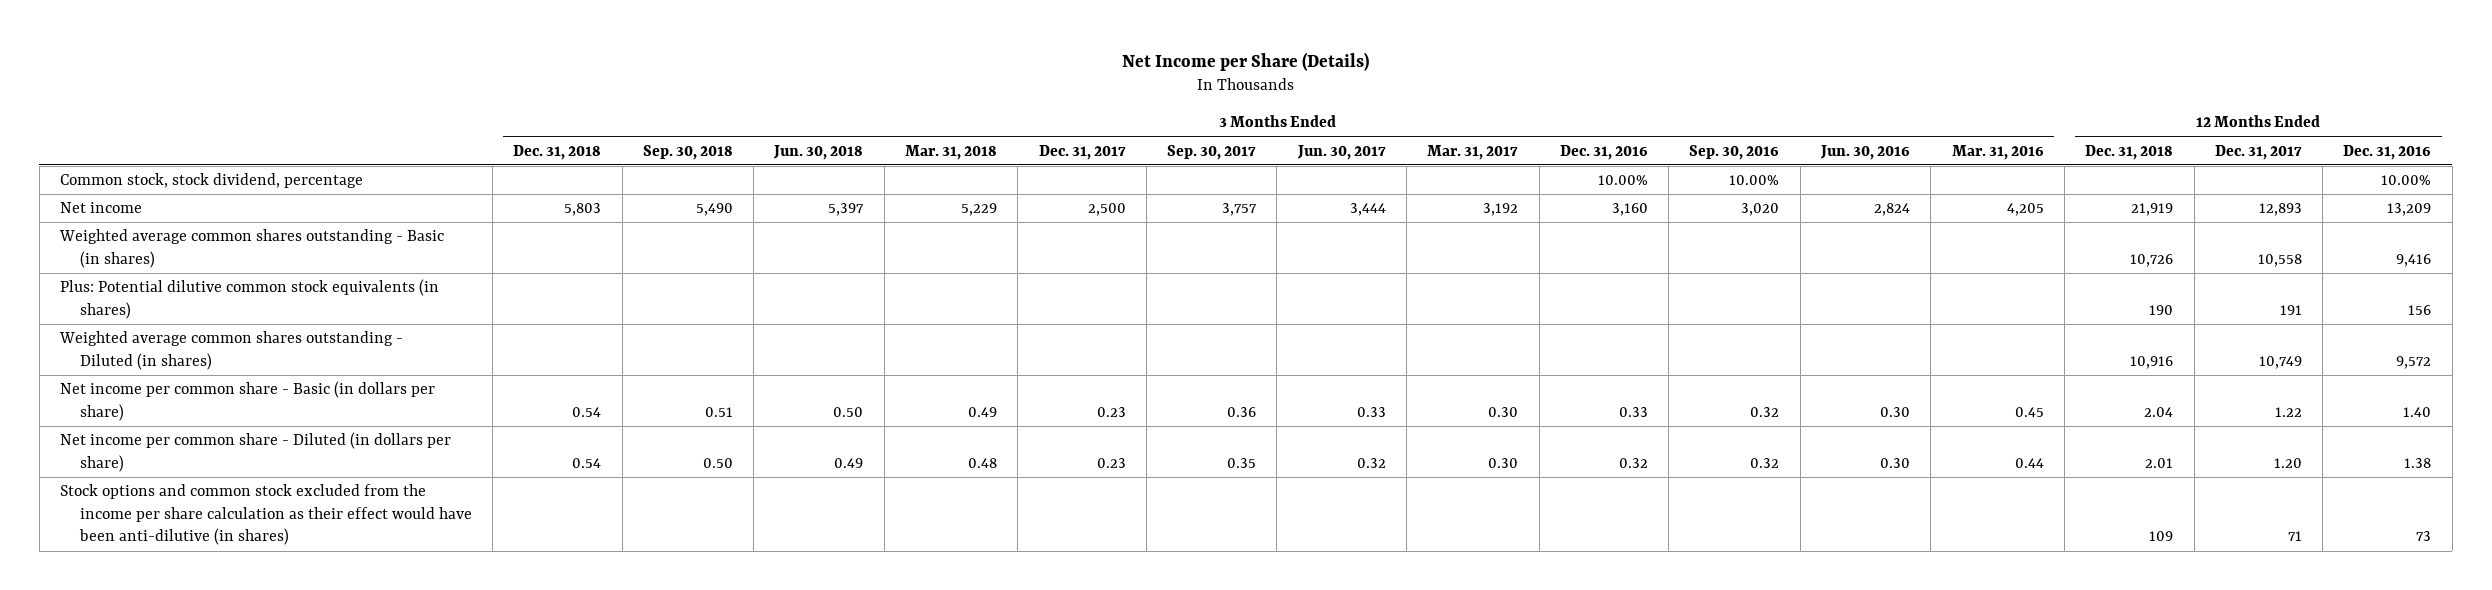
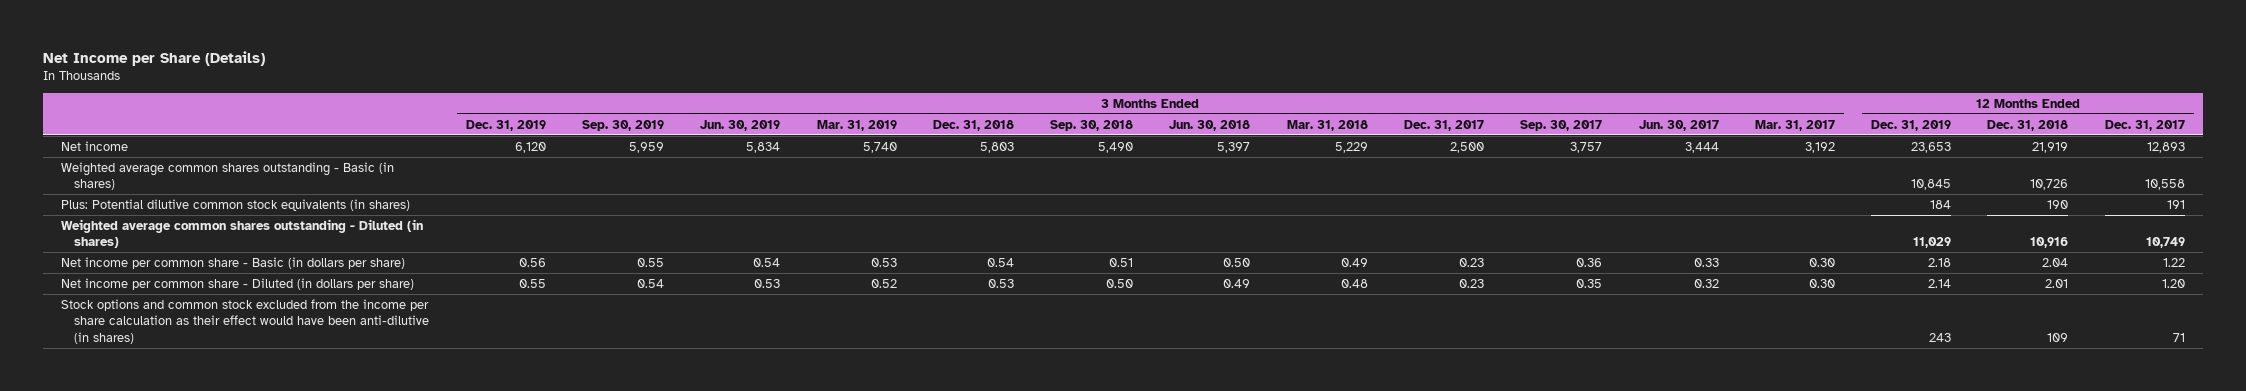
[1559,144,1648,160] Dec. 31, 2016 -> none
[1689,144,1780,160] Sep. 30, 2016 -> none
[1820,144,1911,160] Jun. 30, 2016 -> none
[1951,144,2044,160] Mar. 31, 2016 -> none
[2343,144,2432,160] Dec. 31, 2016 -> none
none -> [465,119,546,131] Dec. 31, 2019
none -> [581,119,664,131] Sep. 30, 2019
none -> [700,119,781,131] Jun. 30, 2019
none -> [816,119,897,131] Mar. 31, 2019
none -> [1871,119,1952,131] Dec. 31, 2019
[60,173,364,189] Common stock, stock dividend, percentage -> none
[572,457,602,468] 0.54 -> [987,278,1014,288] 0.53

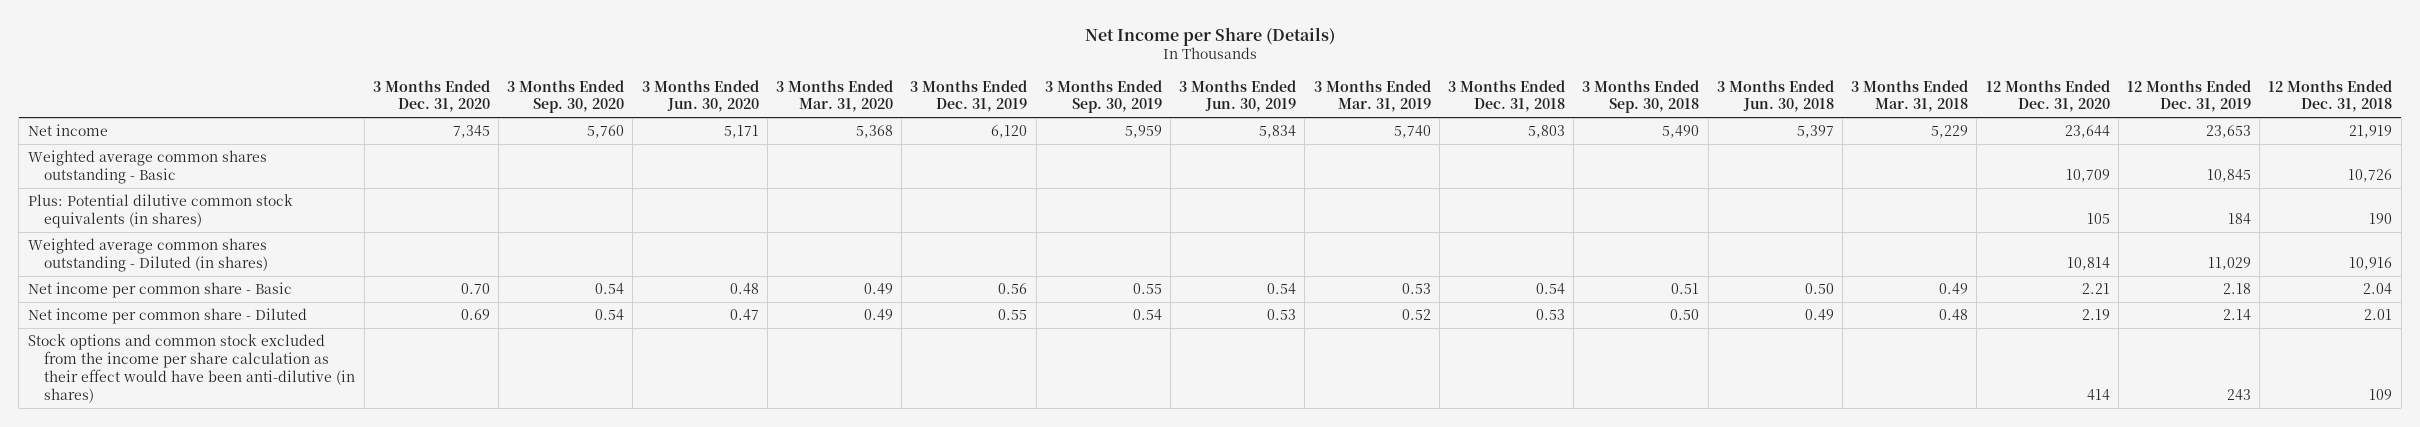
[1404,119,1485,131] Dec. 31, 2017 -> none
[1520,119,1603,131] Sep. 30, 2017 -> none
[1638,119,1719,131] Jun. 30, 2017 -> none
[1754,119,1835,131] Mar. 31, 2017 -> none
[2104,119,2185,131] Dec. 31, 2017 -> none
none -> [372,79,490,113] 3 Months Ended Dec. 31, 2020
none -> [507,79,625,114] 3 Months Ended Sep. 30, 2020
none -> [641,79,759,113] 3 Months Ended Jun. 30, 2020
none -> [775,79,893,113] 3 Months Ended Mar. 31, 2020
none -> [1985,79,2110,113] 12 Months Ended Dec. 31, 2020
[60,161,394,191] Weighted average common shares outstanding - Basic (in shares) -> [27,150,267,185] Weighted average common shares outstanding - Basic
[60,256,405,269] Net income per common share - Basic (in dollars per share) -> [27,282,292,299] Net income per common share - Basic
[60,277,414,290] Net income per common share - Diluted (in dollars per share) -> [27,308,307,325] Net income per common share - Diluted

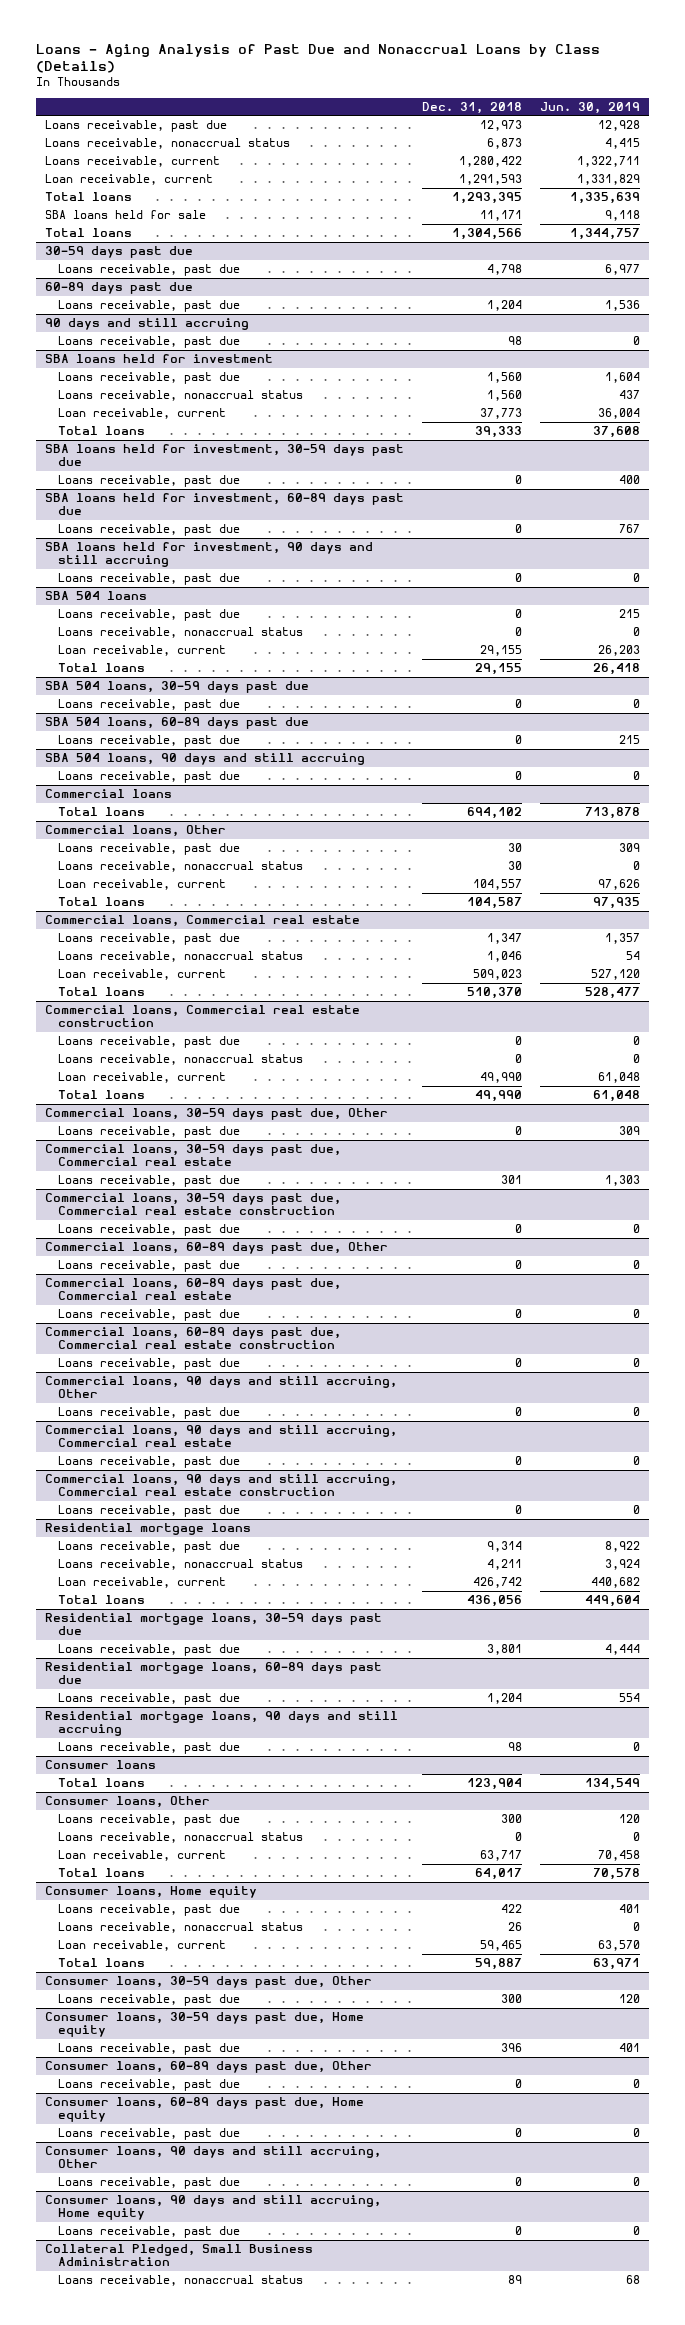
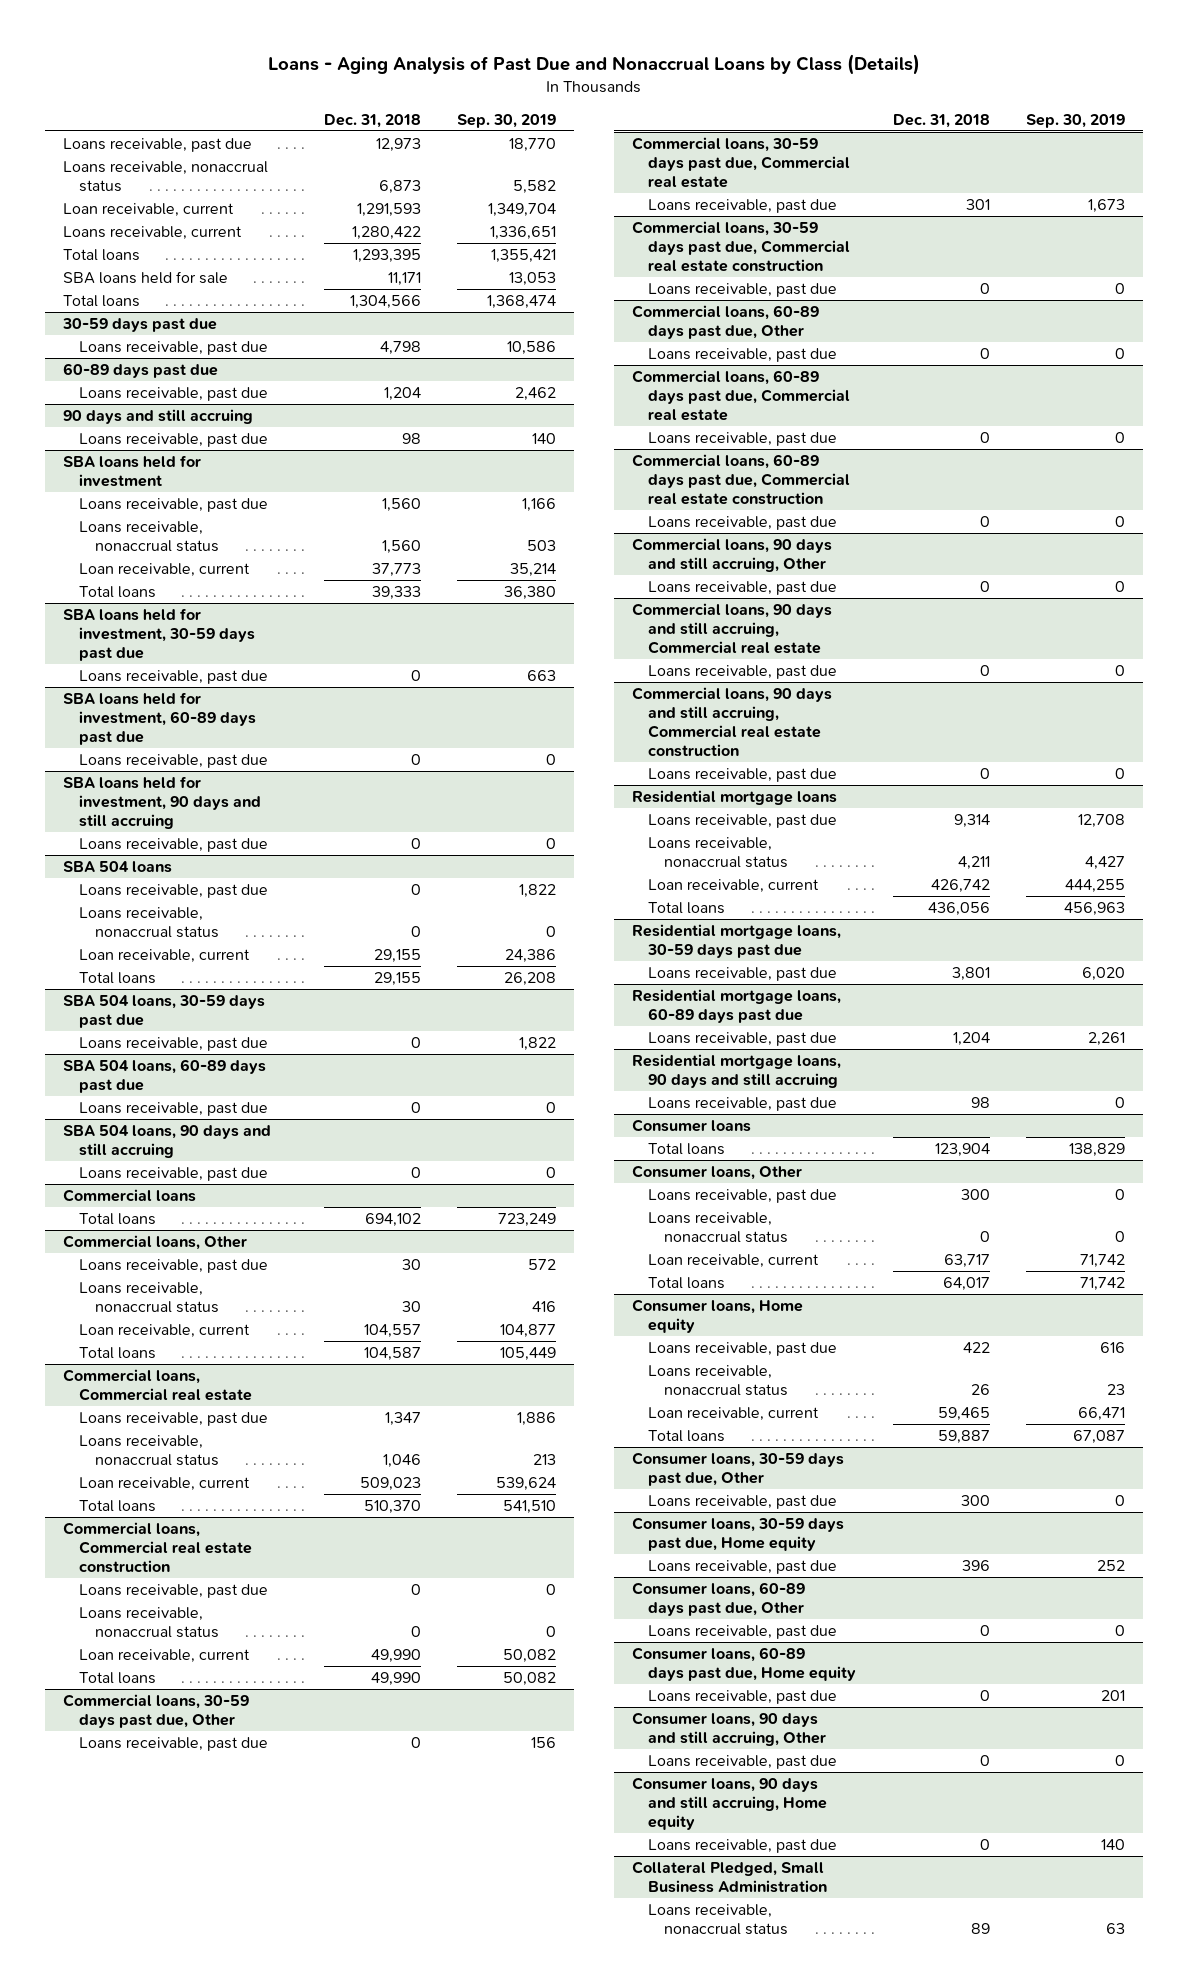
[540,101,641,114] Jun. 30, 2019 -> none
none -> [456,113,556,128] Sep. 30, 2019
[45,156,221,168] Loans receivable, current -> [63,225,243,240] Loans receivable, current

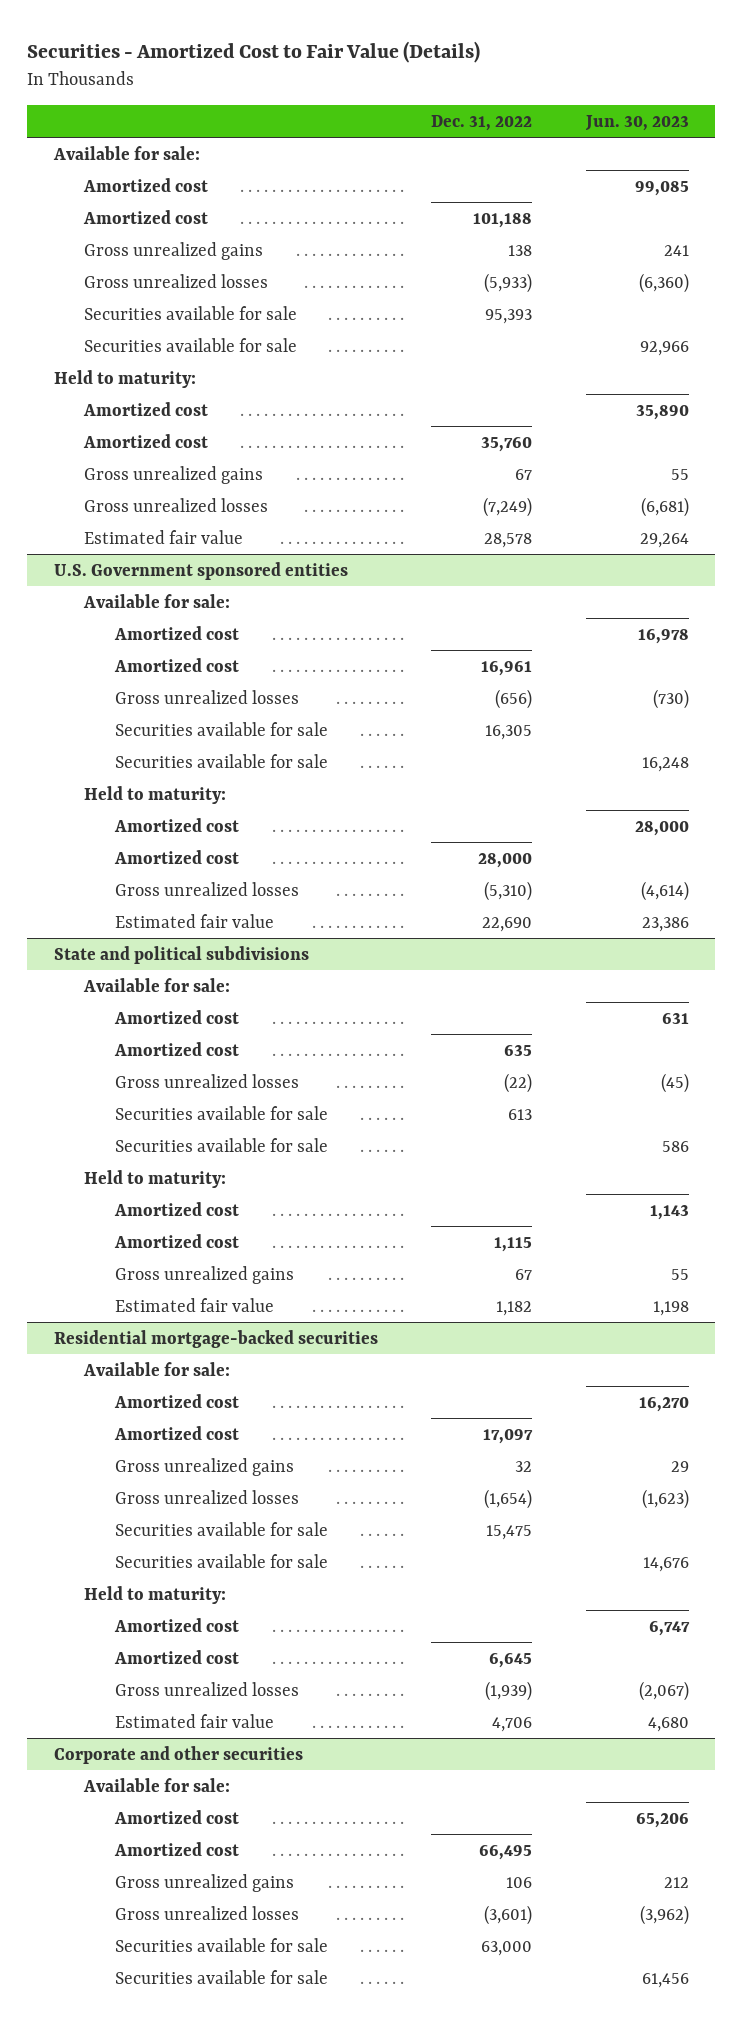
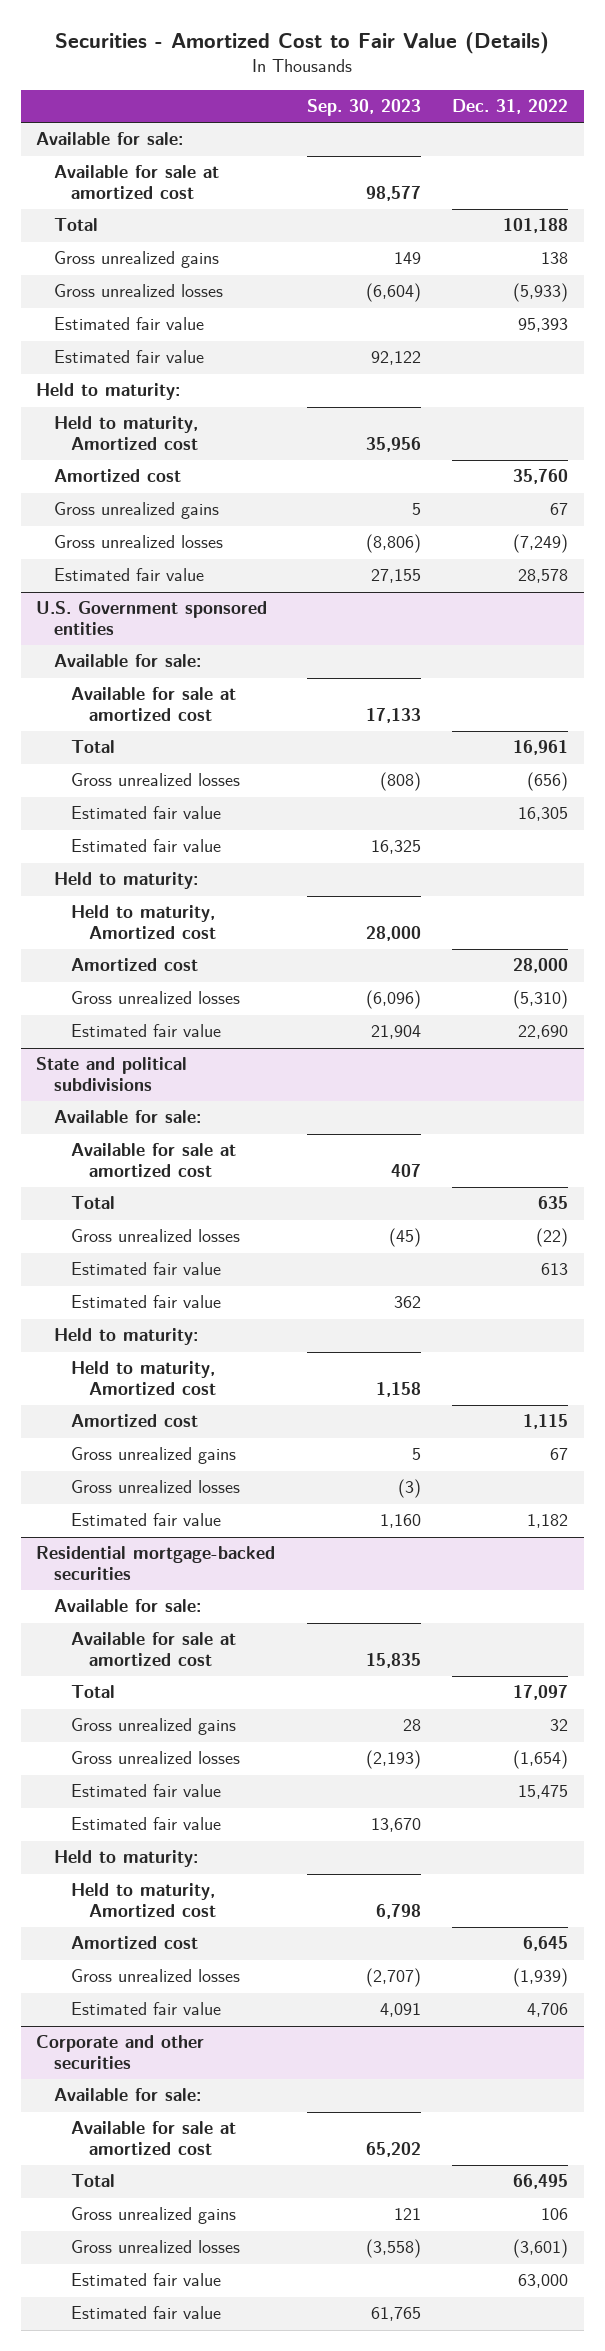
[584,114,689,131] Jun. 30, 2023 -> none
none -> [306,99,421,117] Sep. 30, 2023
[83,177,209,192] Amortized cost -> [53,165,219,200] Available for sale at amortized cost
[83,209,209,224] Amortized cost -> [53,218,98,232] Total
[84,305,298,320] Securities available for sale -> [53,317,204,331] Estimated fair value
[84,337,298,352] Securities available for sale -> [53,350,204,364] Estimated fair value
[83,401,209,416] Amortized cost -> [53,416,199,451] Held to maturity, Amortized cost
[113,625,239,640] Amortized cost -> [71,687,237,722] Available for sale at amortized cost
[113,657,239,672] Amortized cost -> [71,740,116,754] Total
[114,721,328,736] Securities available for sale -> [71,806,222,820] Estimated fair value
[114,753,328,768] Securities available for sale -> [71,839,222,853] Estimated fair value
[113,817,239,832] Amortized cost -> [71,905,216,940] Held to maturity, Amortized cost
[113,1009,239,1024] Amortized cost -> [71,1143,237,1178] Available for sale at amortized cost
[113,1041,239,1056] Amortized cost -> [71,1196,116,1210] Total
[114,1105,328,1120] Securities available for sale -> [71,1262,222,1276] Estimated fair value
[114,1137,328,1152] Securities available for sale -> [71,1295,222,1309] Estimated fair value
[113,1201,239,1216] Amortized cost -> [71,1361,216,1396] Held to maturity, Amortized cost
none -> [71,1480,241,1494] Gross unrealized losses
[113,1393,239,1408] Amortized cost -> [71,1632,237,1667] Available for sale at amortized cost
[113,1425,239,1440] Amortized cost -> [71,1685,116,1699] Total
[114,1521,328,1536] Securities available for sale -> [71,1784,222,1798] Estimated fair value
[114,1553,328,1568] Securities available for sale -> [71,1817,222,1831] Estimated fair value
[113,1617,239,1632] Amortized cost -> [71,1883,216,1918] Held to maturity, Amortized cost
[113,1809,239,1824] Amortized cost -> [71,2121,237,2156] Available for sale at amortized cost
[113,1841,239,1856] Amortized cost -> [71,2174,116,2188] Total
[114,1937,328,1952] Securities available for sale -> [71,2273,222,2287] Estimated fair value
[114,1969,328,1984] Securities available for sale -> [71,2306,222,2320] Estimated fair value

